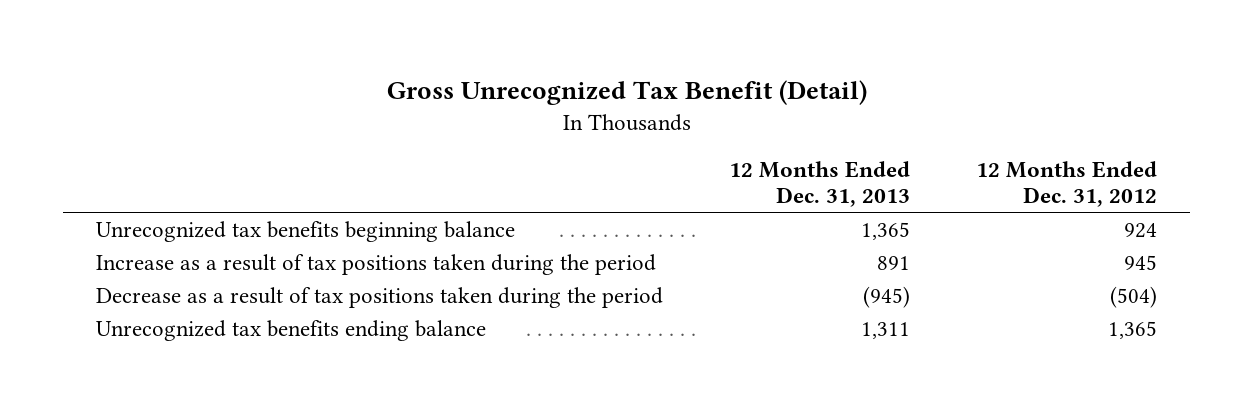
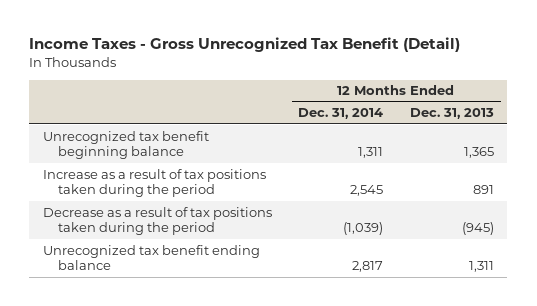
[386,79,867,105] Gross Unrecognized Tax Benefit (Detail) -> [29,37,461,53] Income Taxes - Gross Unrecognized Tax Benefit (Detail)
[976,160,1158,208] 12 Months Ended Dec. 31, 2012 -> none
none -> [298,108,384,120] Dec. 31, 2014
[96,220,516,242] Unrecognized tax benefits beginning balance -> [42,130,209,160] Unrecognized tax benefit beginning balance
[96,319,487,341] Unrecognized tax benefits ending balance -> [42,244,260,271] Unrecognized tax benefit ending balance

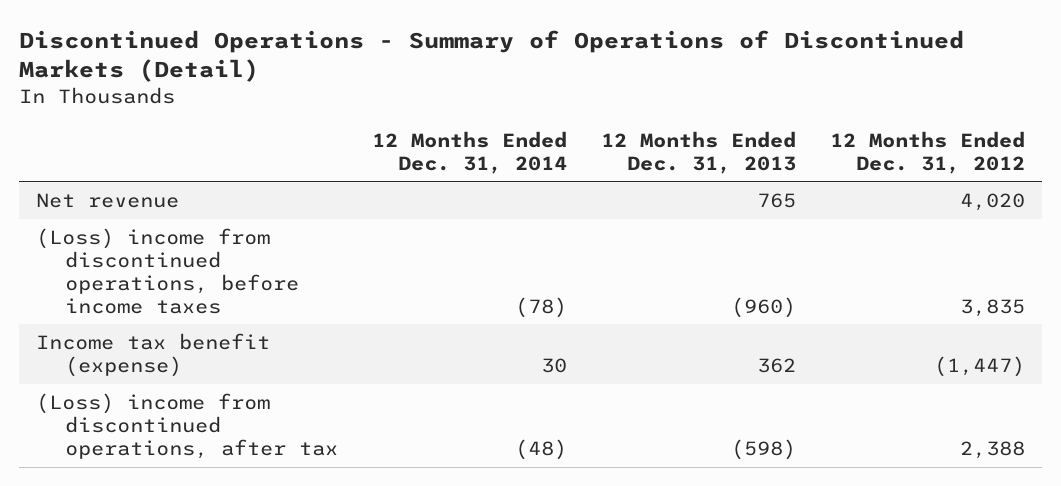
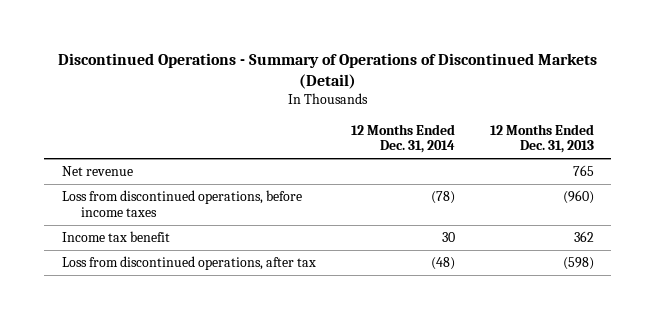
[830,130,1026,174] 12 Months Ended Dec. 31, 2012 -> none
[35,228,300,314] (Loss) income from discontinued operations, before income taxes -> [61,190,302,217] Loss from discontinued operations, before income taxes
[35,333,270,377] Income tax benefit (expense) -> [61,231,170,243] Income tax benefit
[35,393,339,459] (Loss) income from discontinued operations, after tax -> [61,256,316,271] Loss from discontinued operations, after tax

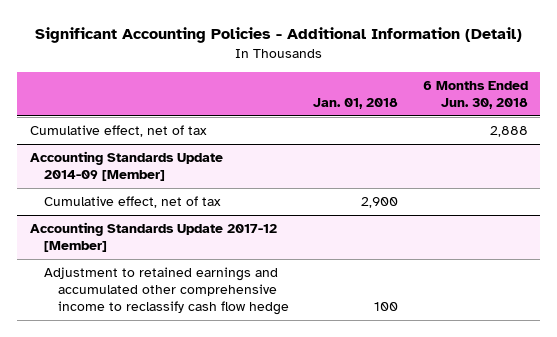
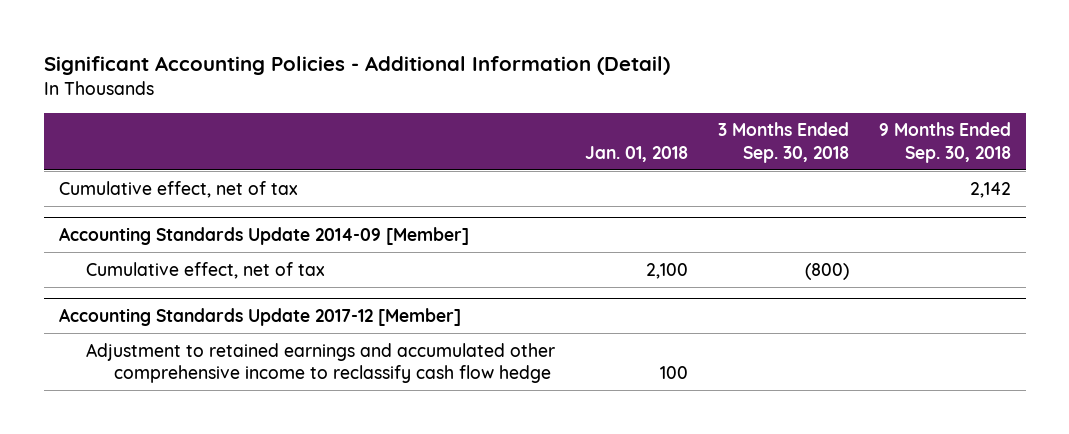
[422,81,528,110] 6 Months Ended Jun. 30, 2018 -> none
none -> [717,122,849,163] 3 Months Ended Sep. 30, 2018
none -> [878,122,1011,163] 9 Months Ended Sep. 30, 2018
[361,197,399,209] 2,900 -> [646,262,689,279] 2,100

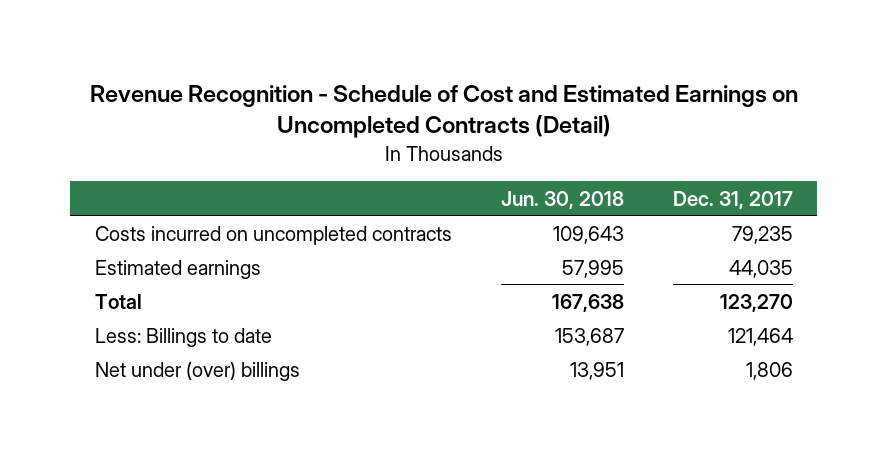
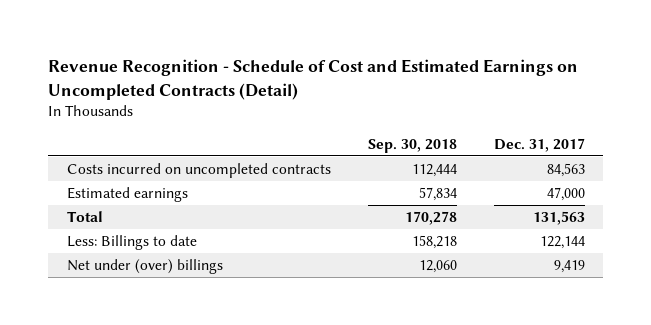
[500,190,624,209] Jun. 30, 2018 -> none
none -> [367,138,457,153] Sep. 30, 2018
[731,225,793,244] 79,235 -> [546,163,585,178] 84,563
[728,259,793,278] 44,035 -> [546,187,585,202] 47,000
[719,293,793,312] 123,270 -> [532,211,585,226] 131,563
[727,327,793,346] 121,464 -> [539,236,585,250] 122,144
[745,361,793,380] 1,806 -> [553,260,585,274] 9,419

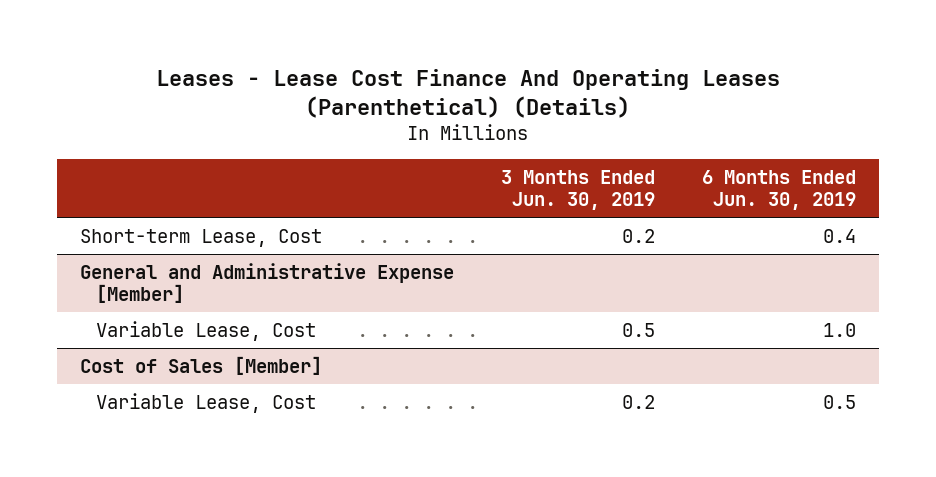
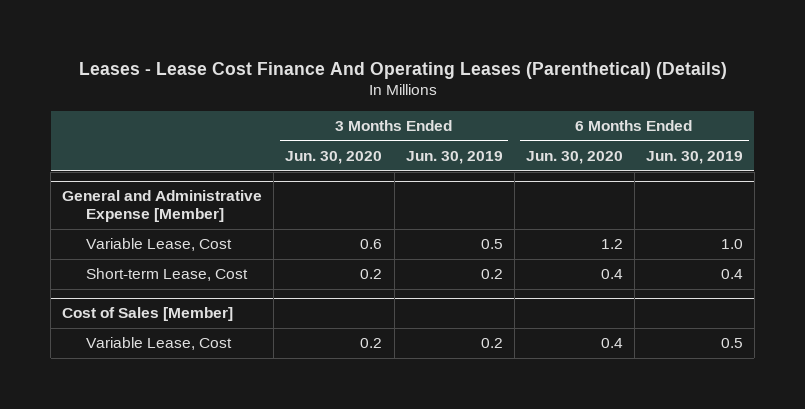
none -> [285,150,383,164] Jun. 30, 2020
none -> [525,150,623,164] Jun. 30, 2020
[80,228,323,247] Short-term Lease, Cost -> none
none -> [86,268,249,282] Short-term Lease, Cost

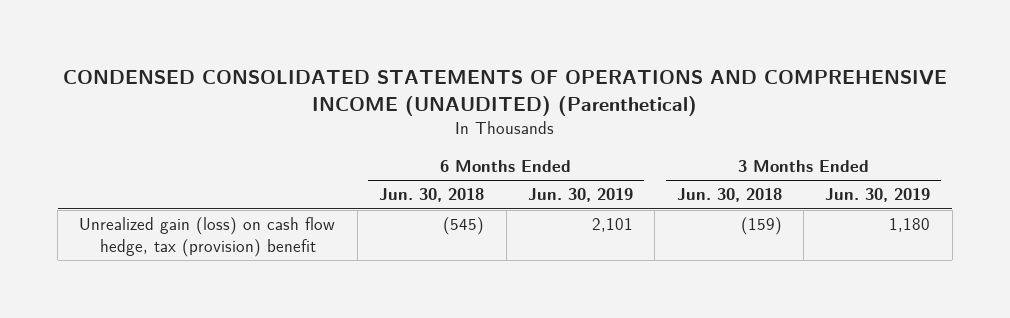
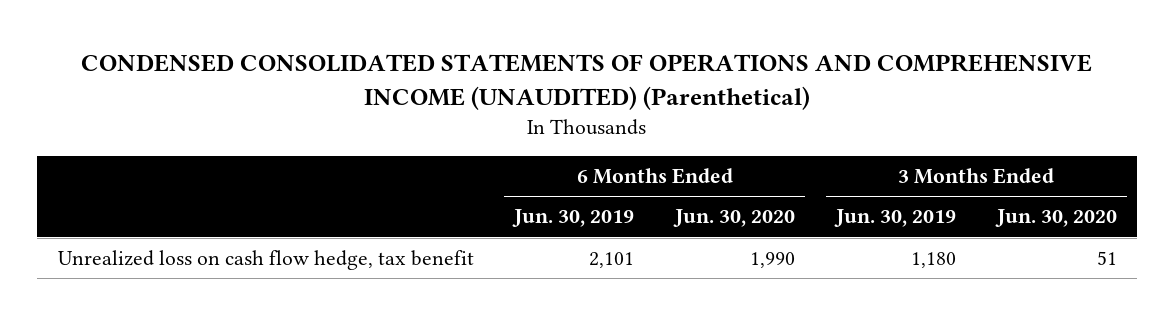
[379,188,485,203] Jun. 30, 2018 -> none
[676,188,782,203] Jun. 30, 2018 -> none
none -> [673,209,796,228] Jun. 30, 2020
none -> [994,209,1117,228] Jun. 30, 2020
[79,217,336,257] Unrealized gain (loss) on cash flow hedge, tax (provision) benefit -> [57,250,474,271] Unrealized loss on cash flow hedge, tax benefit

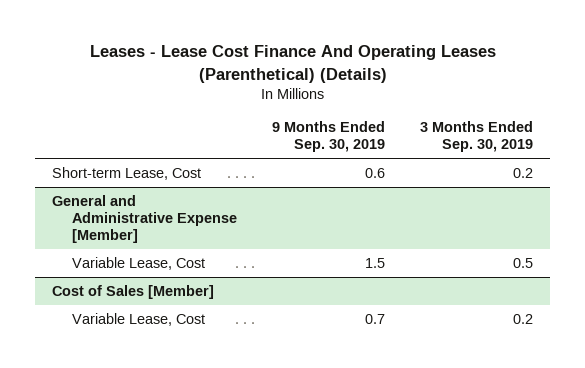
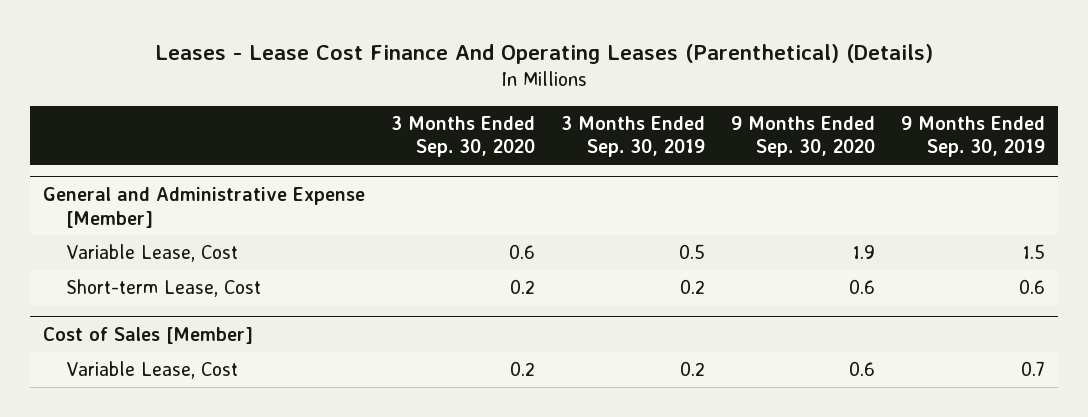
none -> [390,115,535,158] 3 Months Ended Sep. 30, 2020
none -> [730,115,875,158] 9 Months Ended Sep. 30, 2020
[52,166,202,180] Short-term Lease, Cost -> none
none -> [65,278,261,297] Short-term Lease, Cost

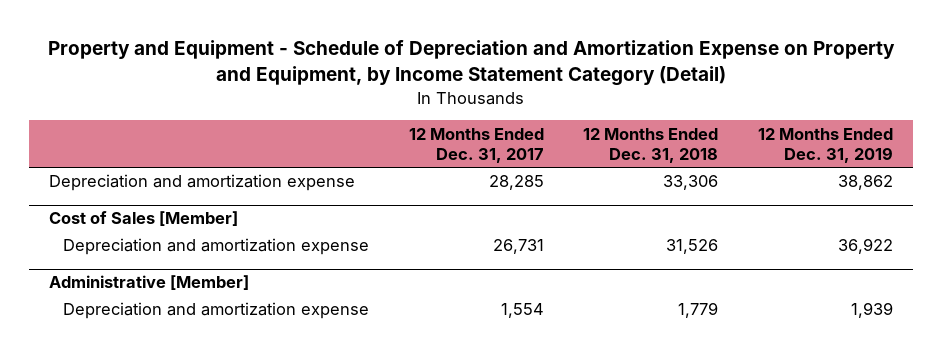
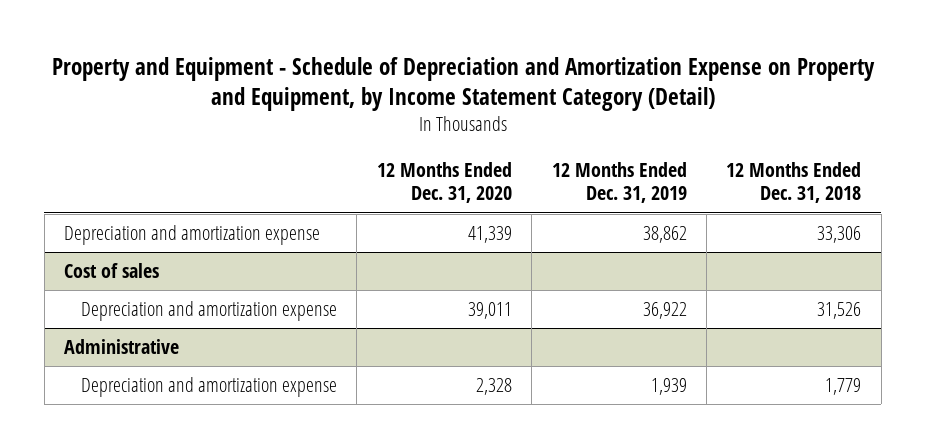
[408,127,544,163] 12 Months Ended Dec. 31, 2017 -> none
none -> [376,161,512,204] 12 Months Ended Dec. 31, 2020
[48,211,238,227] Cost of Sales [Member] -> [64,263,160,279] Cost of sales
[48,275,249,291] Administrative [Member] -> [64,339,180,355] Administrative

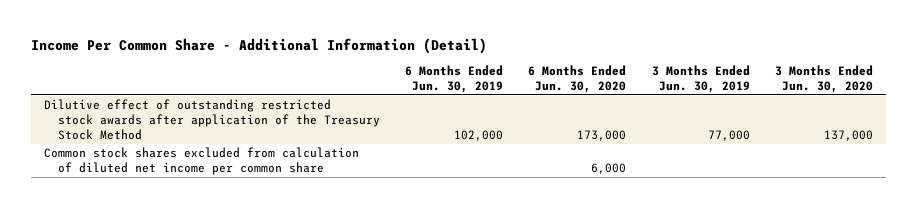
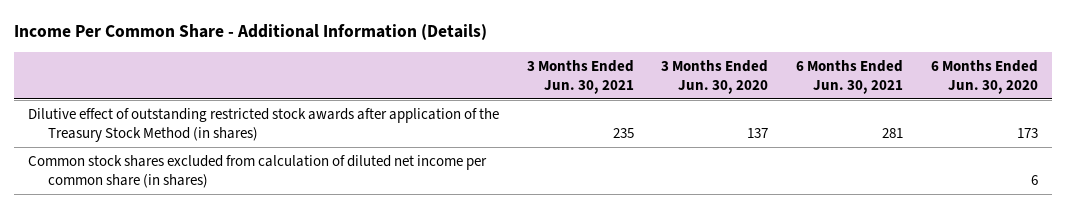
[31,37,488,54] Income Per Common Share - Additional Information (Detail) -> [13,24,487,41] Income Per Common Share - Additional Information (Details)
[405,65,504,93] 6 Months Ended Jun. 30, 2019 -> none
[651,65,750,93] 3 Months Ended Jun. 30, 2019 -> none
none -> [526,60,634,95] 3 Months Ended Jun. 30, 2021
none -> [796,60,904,95] 6 Months Ended Jun. 30, 2021
[43,99,380,141] Dilutive effect of outstanding restricted stock awards after application of the Treasury Stock Method -> [27,107,499,142] Dilutive effect of outstanding restricted stock awards after application of the Treasury Stock Method (in shares)
[577,130,627,142] 173,000 -> [1017,127,1039,138] 173
[824,130,874,142] 137,000 -> [747,127,769,138] 137
[43,147,359,176] Common stock shares excluded from calculation of diluted net income per common share -> [27,154,487,188] Common stock shares excluded from calculation of diluted net income per common share (in shares)
[591,163,627,175] 6,000 -> [1031,174,1039,185] 6

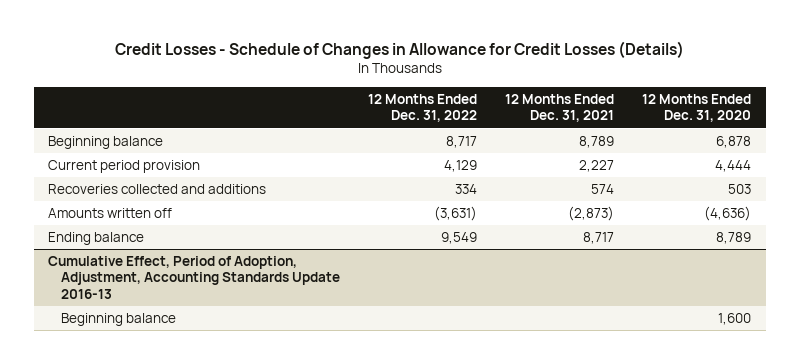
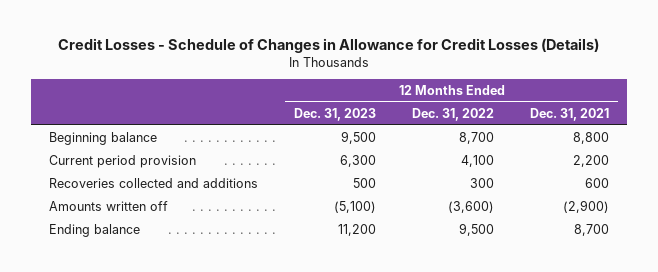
[642,94,752,123] 12 Months Ended Dec. 31, 2020 -> none
none -> [293,107,376,121] Dec. 31, 2023
[48,256,341,299] Cumulative Effect, Period of Adoption, Adjustment, Accounting Standards Update 2016-13 -> none
[61,313,177,327] Beginning balance -> none
[446,136,478,149] 8,717 -> [459,131,495,144] 8,700
[579,136,615,149] 8,789 -> [573,131,610,144] 8,800
[444,160,478,173] 4,129 -> [461,154,495,167] 4,100
[579,160,615,173] 2,227 -> [573,154,610,167] 2,200
[455,184,478,195] 334 -> [470,177,495,188] 300
[591,184,615,195] 574 -> [585,177,610,188] 600
[434,206,478,222] (3,631) -> [448,200,495,213] (3,600)
[568,206,615,222] (2,873) -> [563,199,610,213] (2,900)
[441,232,478,245] 9,549 -> [459,222,495,236] 9,500
[583,232,615,245] 8,717 -> [574,223,610,236] 8,700

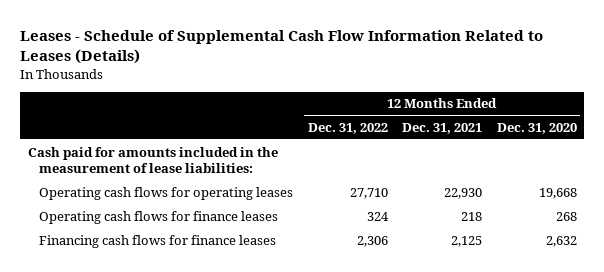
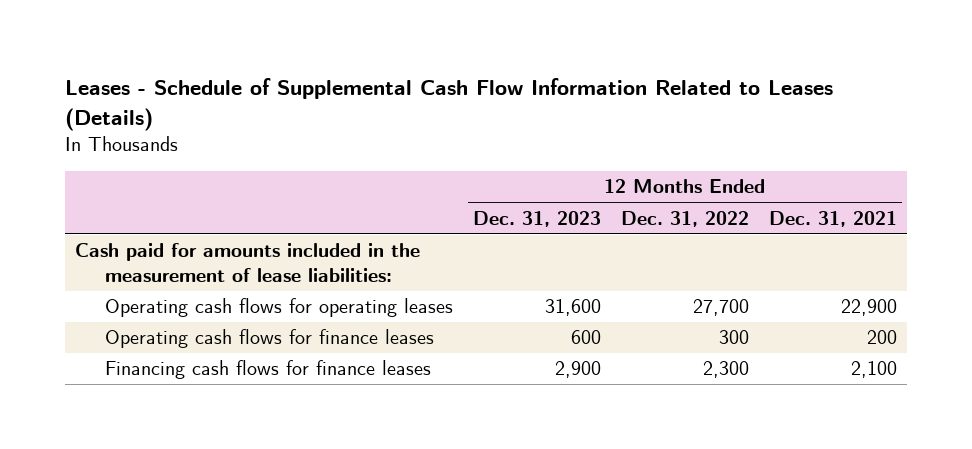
[496,122,577,134] Dec. 31, 2020 -> none
none -> [472,210,601,227] Dec. 31, 2023
[349,187,388,199] 27,710 -> [692,299,749,317] 27,700
[444,187,483,199] 22,930 -> [840,299,897,317] 22,900
[366,211,389,221] 324 -> [718,330,749,345] 300
[461,211,483,221] 218 -> [866,330,897,345] 200
[356,235,388,247] 2,306 -> [702,361,749,379] 2,300
[451,235,483,247] 2,125 -> [850,361,897,379] 2,100

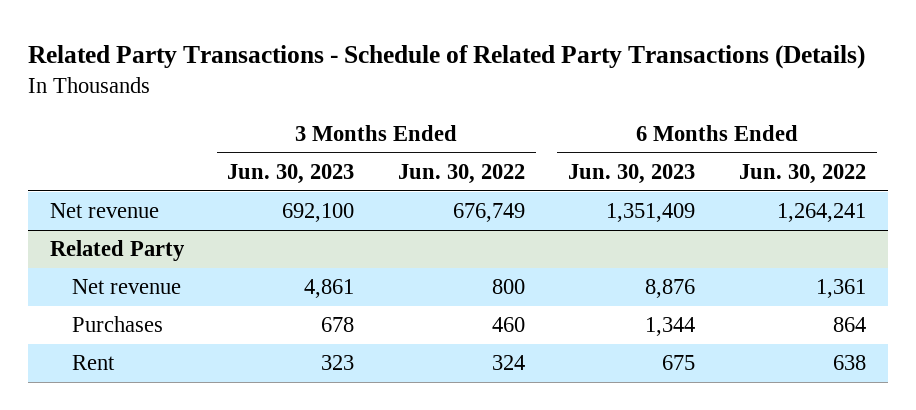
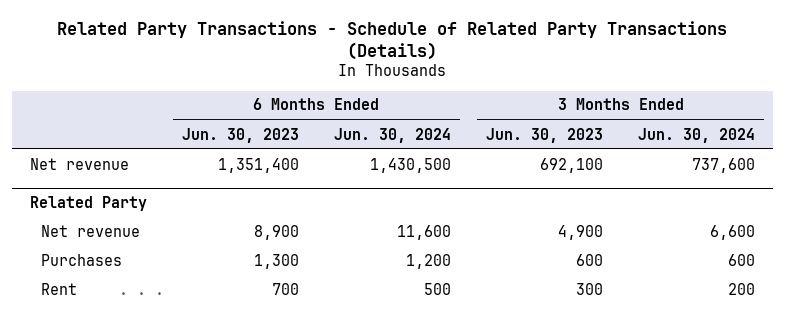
[397,163,525,184] Jun. 30, 2022 -> none
[738,163,866,184] Jun. 30, 2022 -> none
none -> [333,127,451,143] Jun. 30, 2024
none -> [638,127,756,143] Jun. 30, 2024
[606,203,696,223] 1,351,409 -> [217,157,299,173] 1,351,400
[304,279,355,299] 4,861 -> [558,224,604,240] 4,900
[645,279,696,299] 8,876 -> [253,224,299,240] 8,900
[321,317,355,333] 678 -> [576,253,604,266] 600
[645,317,696,337] 1,344 -> [253,253,299,269] 1,300
[321,355,355,371] 323 -> [576,282,604,295] 300
[662,355,696,371] 675 -> [271,282,299,295] 700

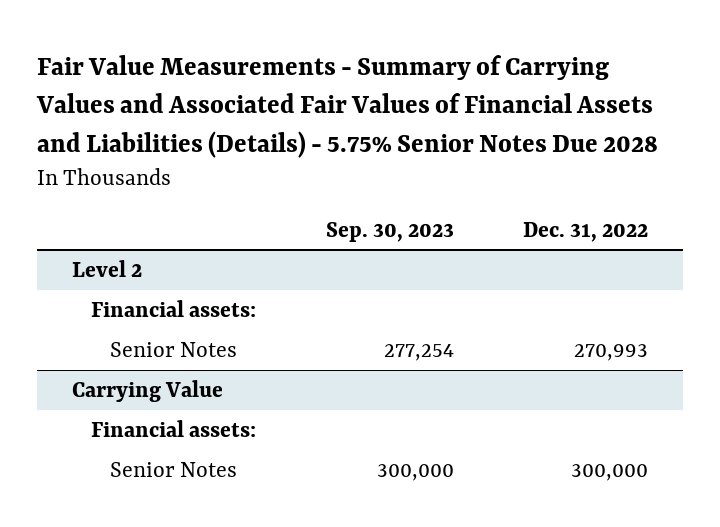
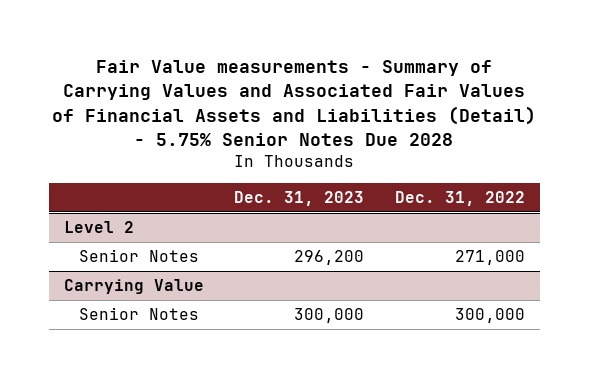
[35,55,658,158] Fair Value Measurements - Summary of Carrying Values and Associated Fair Values of Financial Assets and Liabilities (Details) - 5.75% Senior Notes Due 2028 -> [52,59,537,147] Fair Value measurements - Summary of Carrying Values and Associated Fair Values of Financial Assets and Liabilities (Detail) - 5.75% Senior Notes Due 2028
[325,221,454,242] Sep. 30, 2023 -> none
none -> [234,191,365,207] Dec. 31, 2023
[91,299,257,317] Financial assets: -> none
[574,343,649,361] 270,993 -> [454,250,525,266] 271,000
[91,419,257,437] Financial assets: -> none

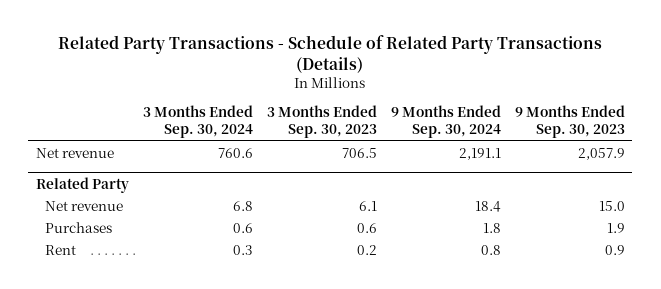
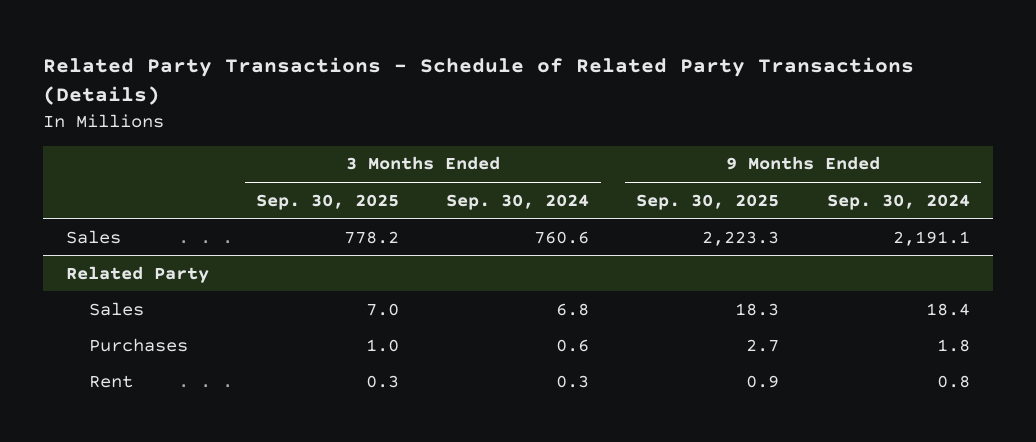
[266,105,377,139] 3 Months Ended Sep. 30, 2023 -> none
[515,105,626,139] 9 Months Ended Sep. 30, 2023 -> none
none -> [256,193,400,210] Sep. 30, 2025
none -> [636,193,780,210] Sep. 30, 2025
[35,147,114,158] Net revenue -> [66,229,122,244] Sales
[45,200,124,211] Net revenue -> [89,301,145,316] Sales

